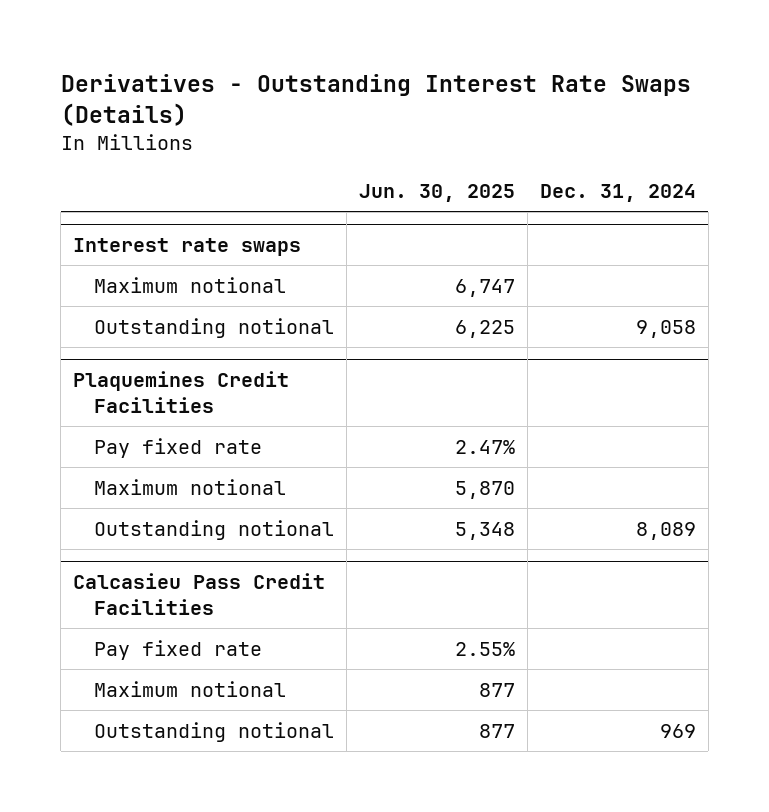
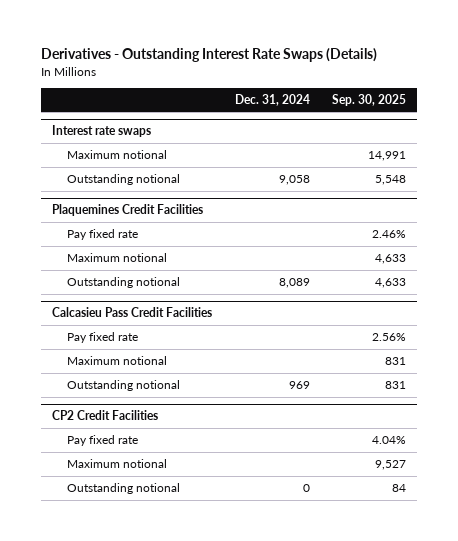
[358,184,515,203] Jun. 30, 2025 -> none
none -> [332,93,407,106] Sep. 30, 2025
none -> [52,410,159,421] CP2 Credit Facilities
none -> [67,435,139,447] Pay fixed rate
none -> [67,459,168,469] Maximum notional
none -> [67,483,181,495] Outstanding notional

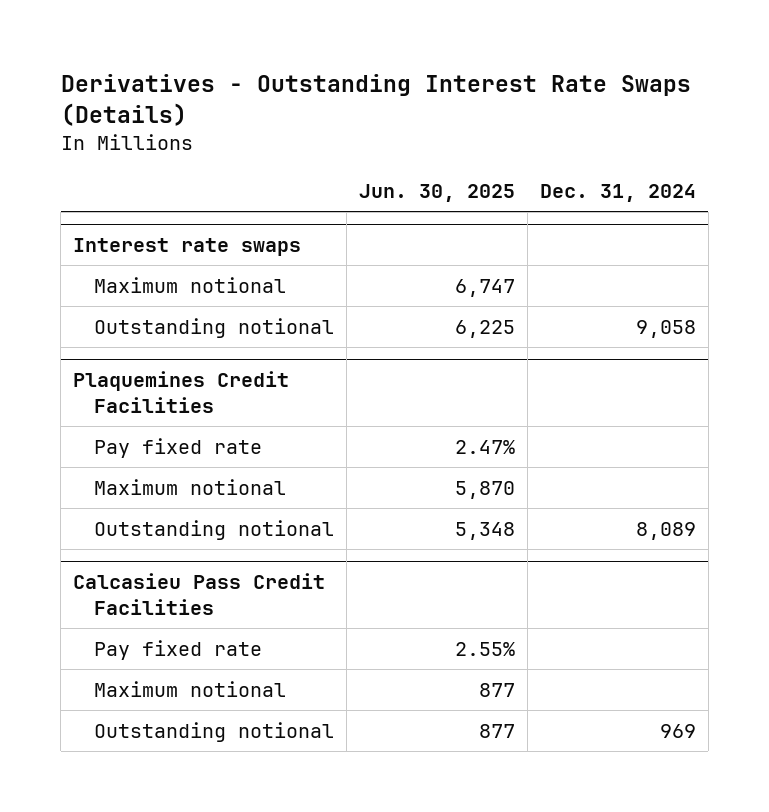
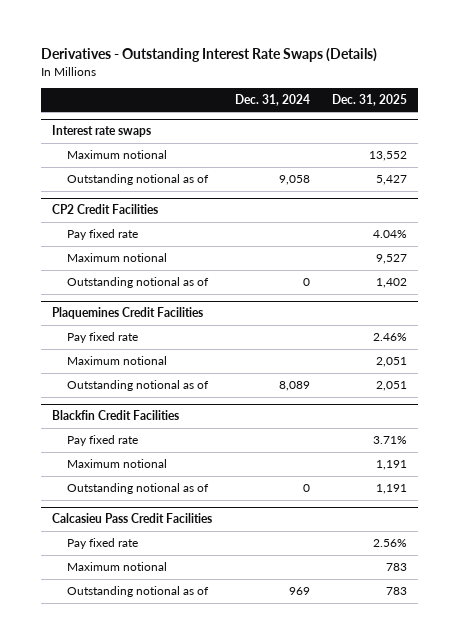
[358,184,515,203] Jun. 30, 2025 -> none
none -> [332,93,408,106] Dec. 31, 2025
[93,317,334,338] Outstanding notional -> [67,174,210,186] Outstanding notional as of
none -> [52,204,159,215] CP2 Credit Facilities
none -> [67,229,139,241] Pay fixed rate
none -> [67,253,168,263] Maximum notional
none -> [67,277,210,289] Outstanding notional as of
[93,519,334,540] Outstanding notional -> [67,380,210,392] Outstanding notional as of
none -> [52,410,180,421] Blackfin Credit Facilities
none -> [67,435,139,447] Pay fixed rate
none -> [67,459,168,469] Maximum notional
none -> [67,483,210,495] Outstanding notional as of
[93,721,334,742] Outstanding notional -> [67,586,210,598] Outstanding notional as of

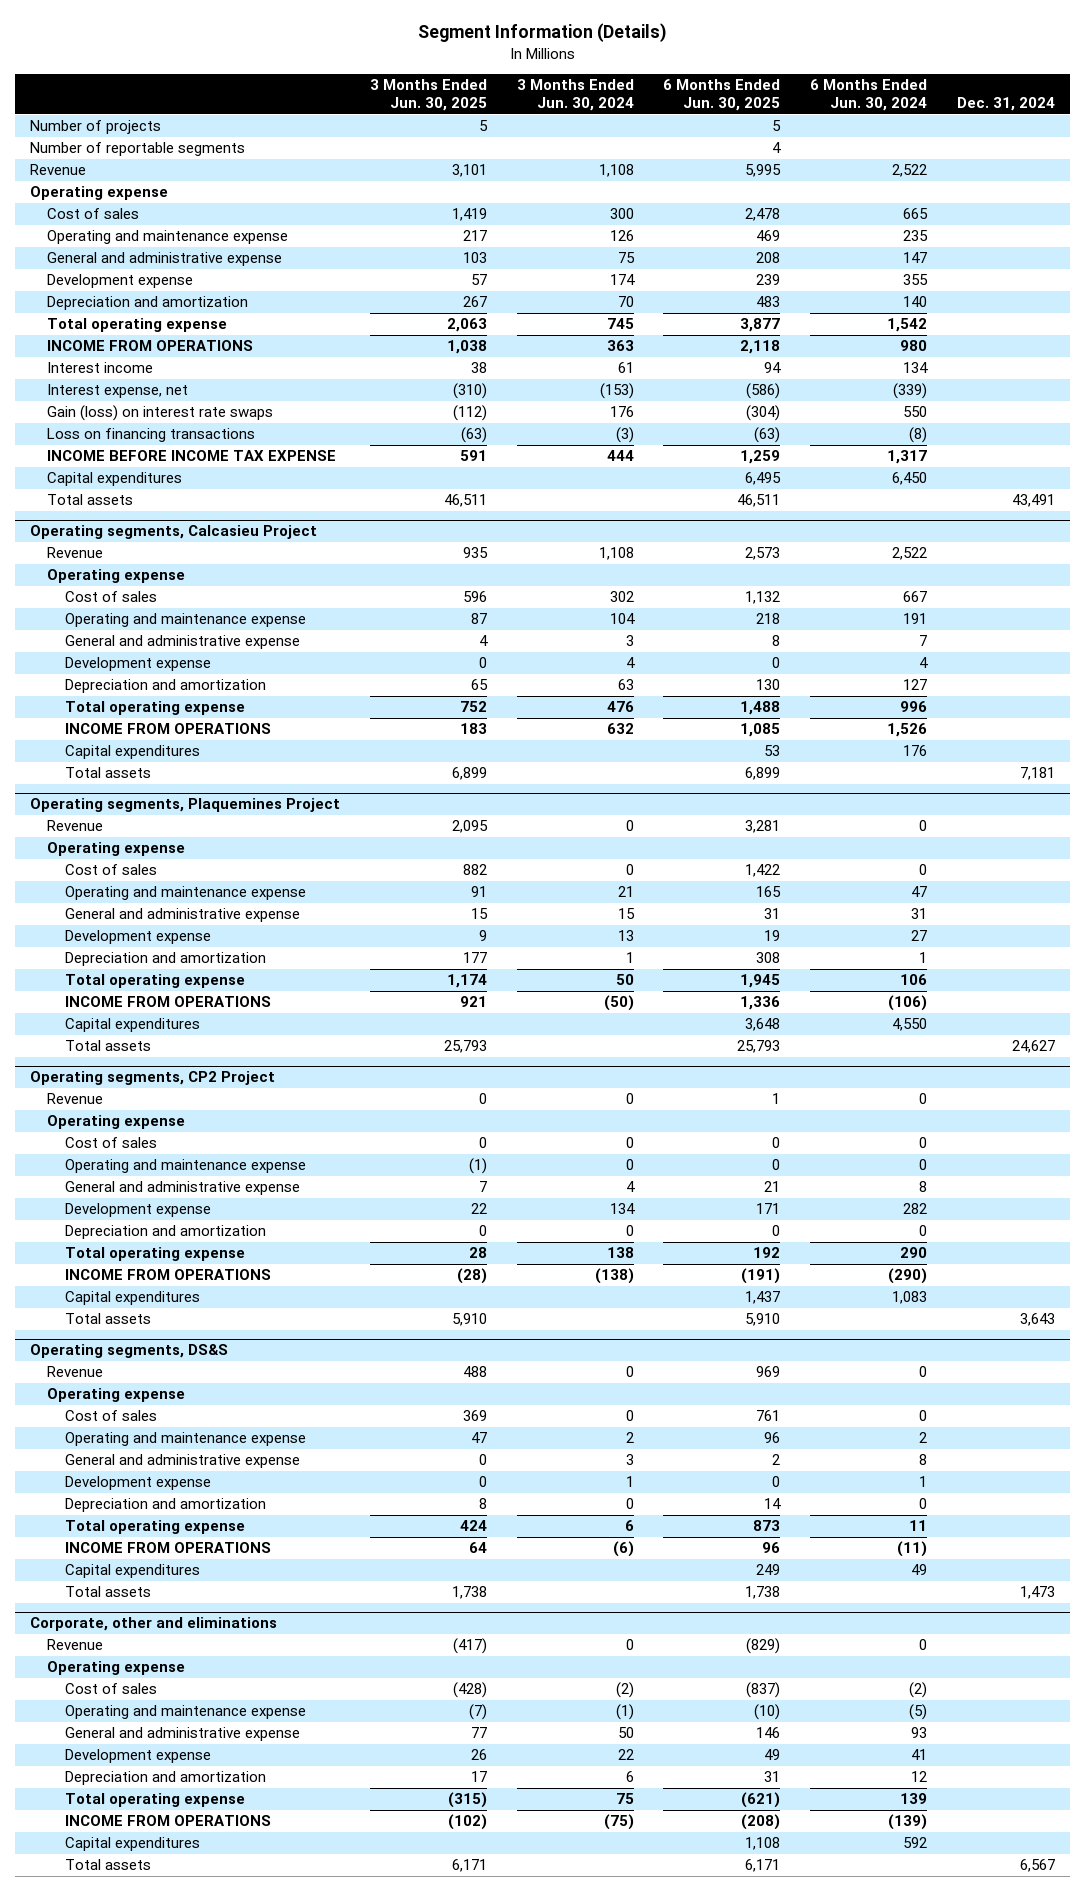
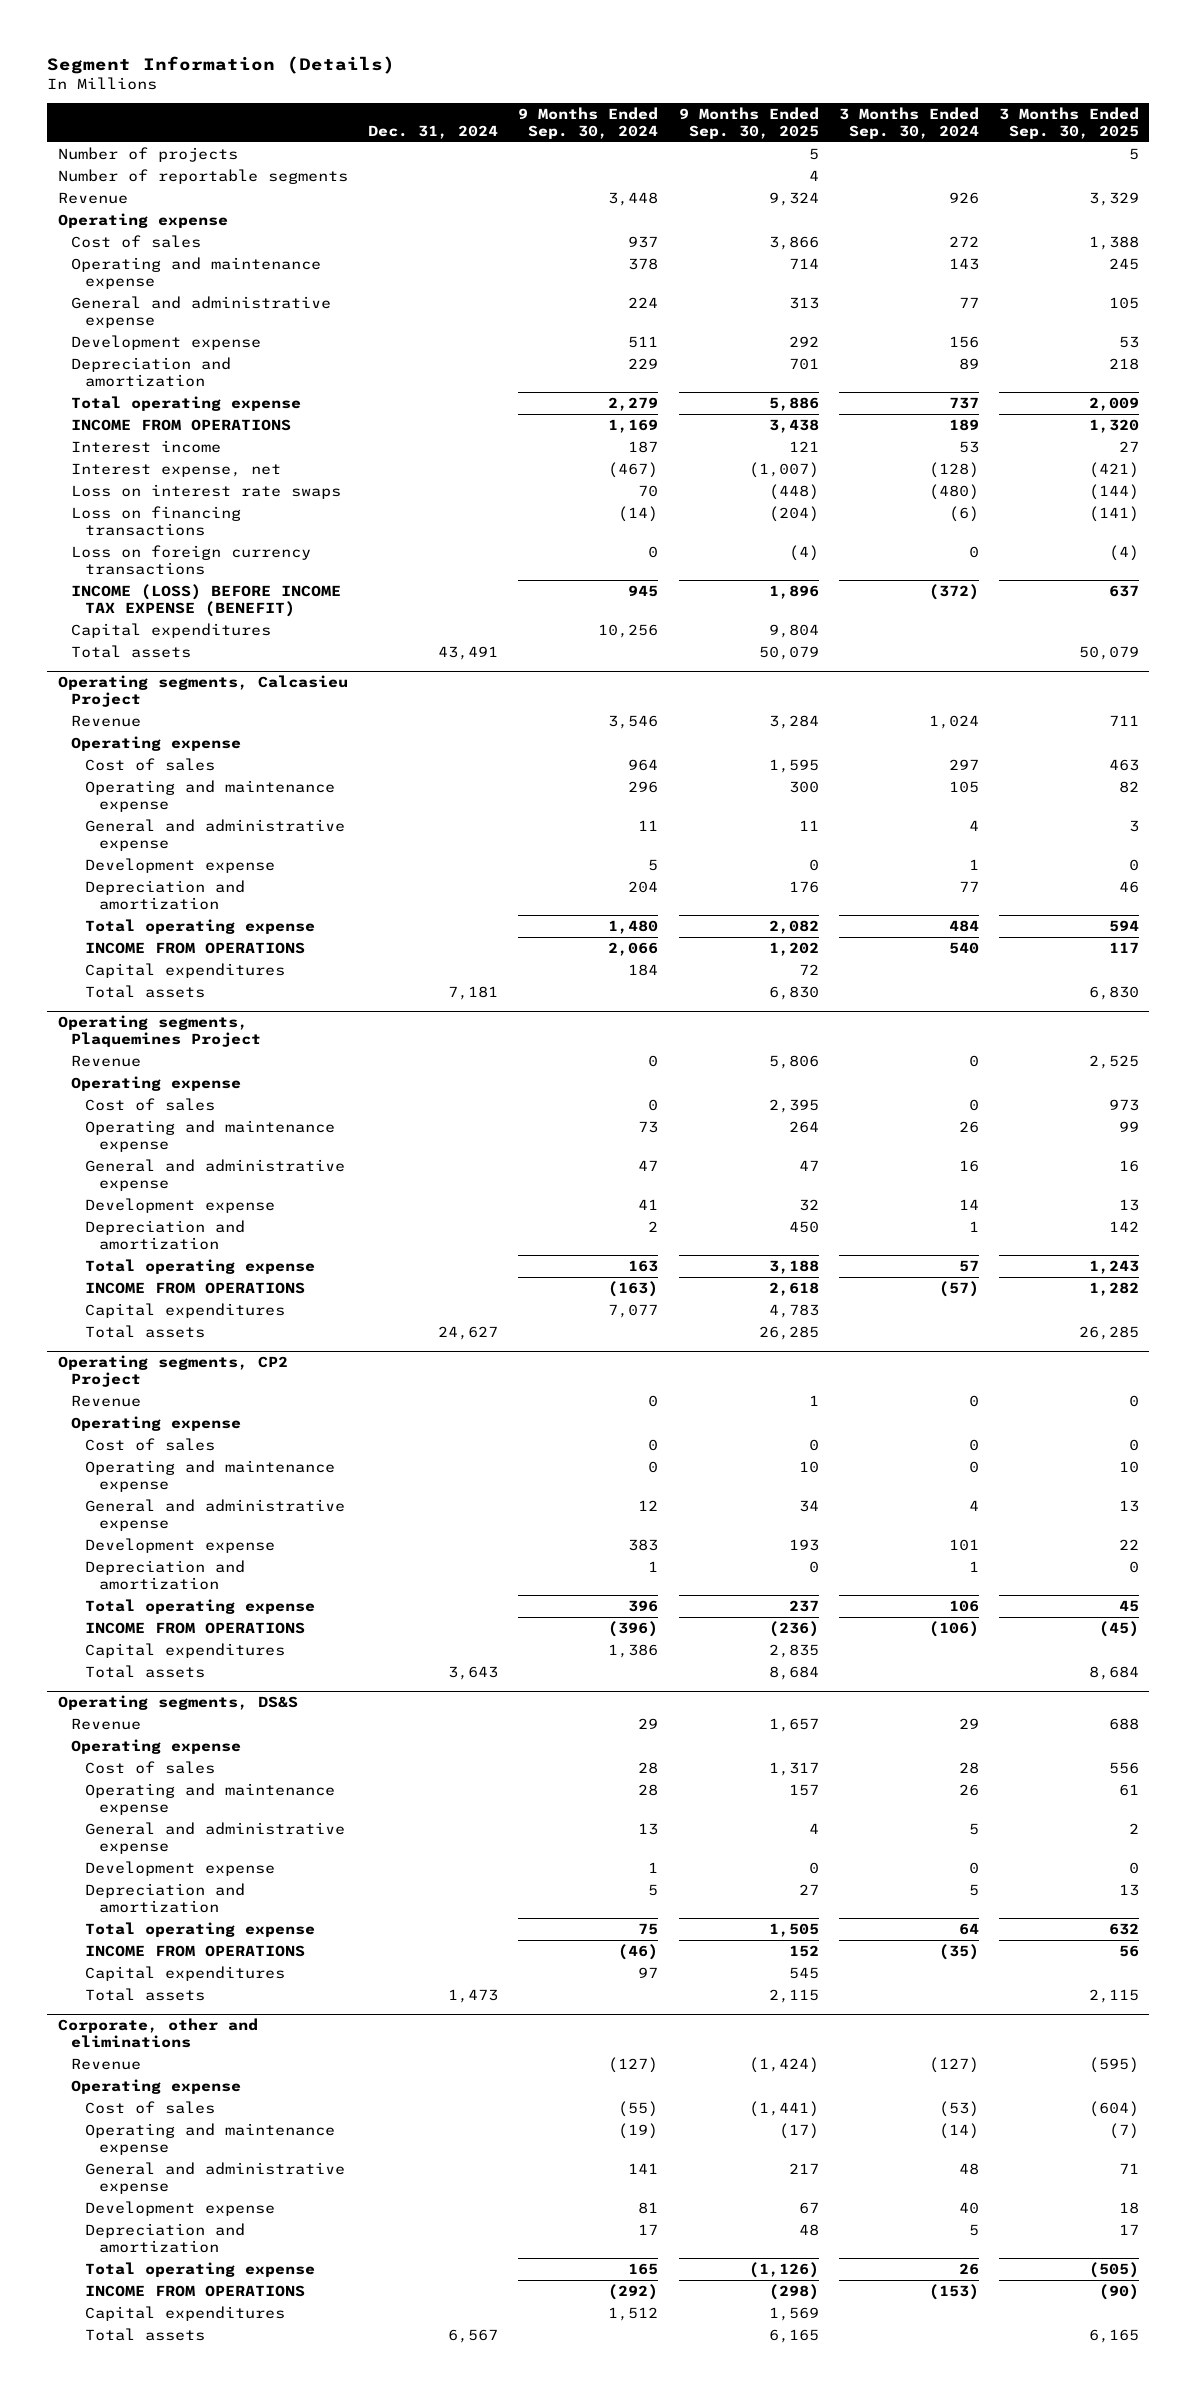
[369,79,487,112] 3 Months Ended Jun. 30, 2025 -> none
[516,79,634,112] 3 Months Ended Jun. 30, 2024 -> none
[663,79,781,112] 6 Months Ended Jun. 30, 2025 -> none
[810,79,928,112] 6 Months Ended Jun. 30, 2024 -> none
none -> [518,107,659,140] 9 Months Ended Sep. 30, 2024
none -> [678,107,819,140] 9 Months Ended Sep. 30, 2025
none -> [838,107,979,140] 3 Months Ended Sep. 30, 2024
none -> [999,107,1140,140] 3 Months Ended Sep. 30, 2025
[47,405,274,422] Gain (loss) on interest rate swaps -> [71,483,342,499] Loss on interest rate swaps
none -> [71,544,312,575] Loss on foreign currency transactions
[47,450,337,462] INCOME BEFORE INCOME TAX EXPENSE -> [71,583,342,617] INCOME (LOSS) BEFORE INCOME TAX EXPENSE (BENEFIT)

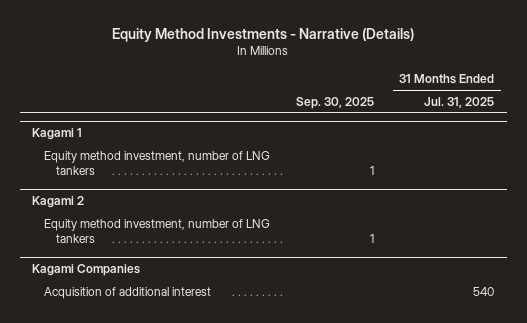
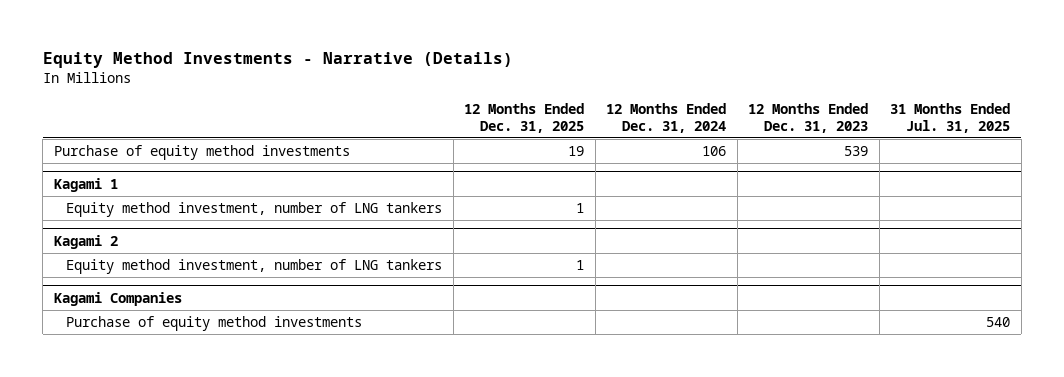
[295,96,374,109] Sep. 30, 2025 -> none
none -> [464,102,585,133] 12 Months Ended Dec. 31, 2025
none -> [606,102,727,133] 12 Months Ended Dec. 31, 2024
none -> [748,102,869,133] 12 Months Ended Dec. 31, 2023
none -> [53,145,350,161] Purchase of equity method investments
[43,286,211,299] Acquisition of additional interest -> [66,316,363,332] Purchase of equity method investments

